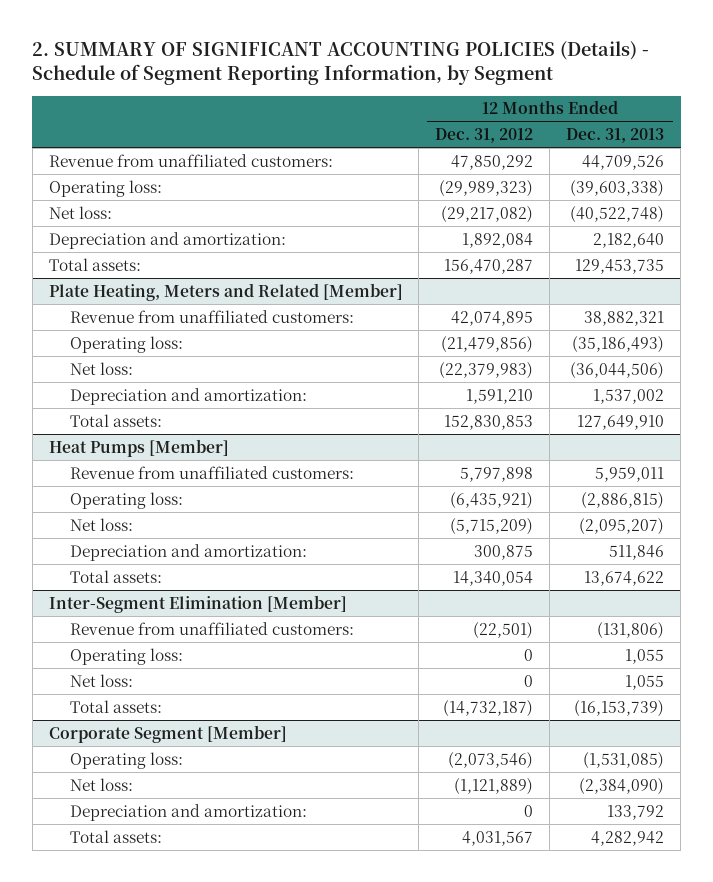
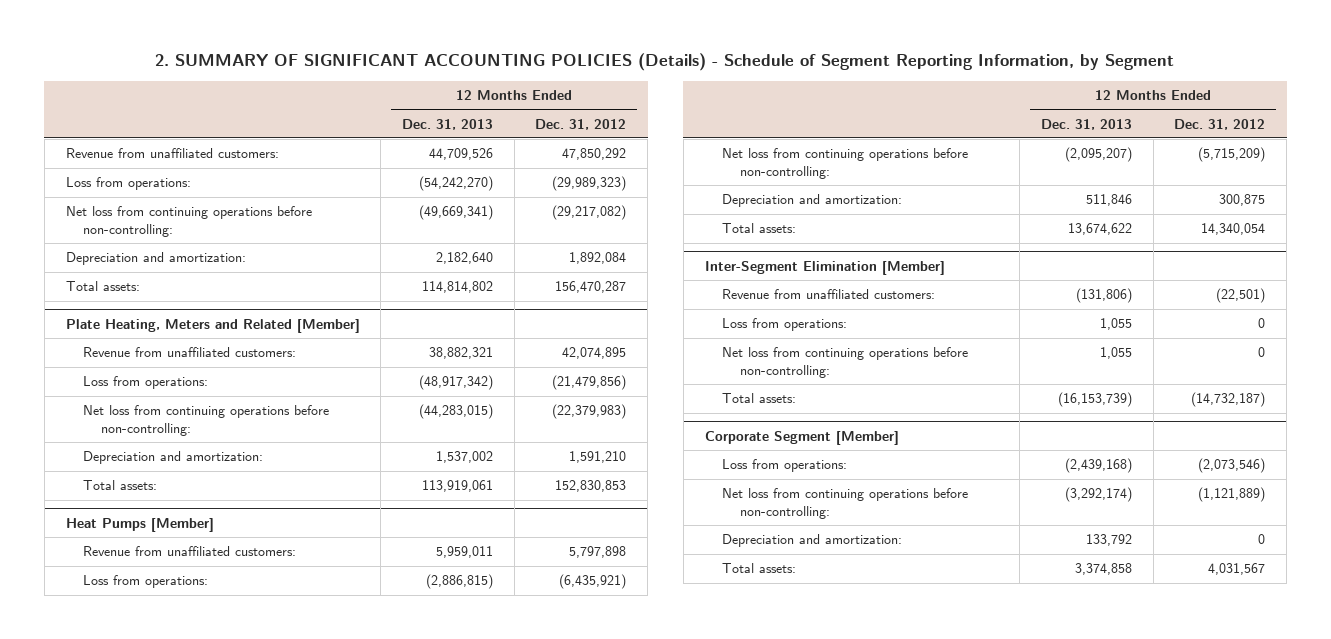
[48,179,162,197] Operating loss: -> [65,177,191,191] Loss from operations:
[570,179,665,197] (39,603,338) -> [418,176,493,192] (54,242,270)
[48,205,112,219] Net loss: -> [65,206,312,237] Net loss from continuing operations before non-controlling:
[570,205,665,223] (40,522,748) -> [418,205,493,221] (49,669,341)
[575,258,665,274] 129,453,735 -> [421,281,493,294] 114,814,802
[69,335,183,353] Operating loss: -> [83,376,209,390] Loss from operations:
[572,335,665,353] (35,186,493) -> [418,375,493,391] (48,917,342)
[69,361,133,375] Net loss: -> [83,405,330,436] Net loss from continuing operations before non-controlling:
[570,361,665,379] (36,044,506) -> [418,404,493,420] (44,283,015)
[577,414,665,430] 127,649,910 -> [421,480,493,493] 113,919,061
[69,491,183,509] Operating loss: -> [83,575,209,589] Loss from operations:
[69,517,133,531] Net loss: -> [722,148,969,179] Net loss from continuing operations before non-controlling:
[69,647,183,665] Operating loss: -> [722,318,848,332] Loss from operations:
[69,673,133,687] Net loss: -> [722,347,969,378] Net loss from continuing operations before non-controlling:
[69,751,183,769] Operating loss: -> [722,459,848,473] Loss from operations:
[583,751,665,769] (1,531,085) -> [1064,458,1132,474] (2,439,168)
[69,777,133,791] Net loss: -> [722,488,969,519] Net loss from continuing operations before non-controlling:
[579,777,665,795] (2,384,090) -> [1064,487,1132,503] (3,292,174)
[591,830,665,846] 4,282,942 -> [1074,563,1132,576] 3,374,858

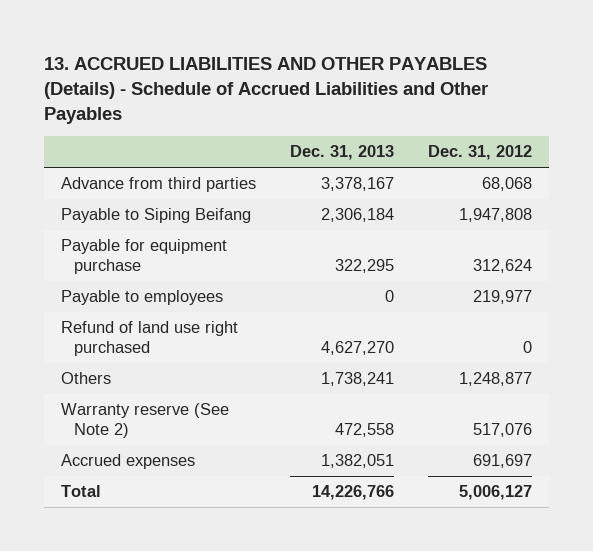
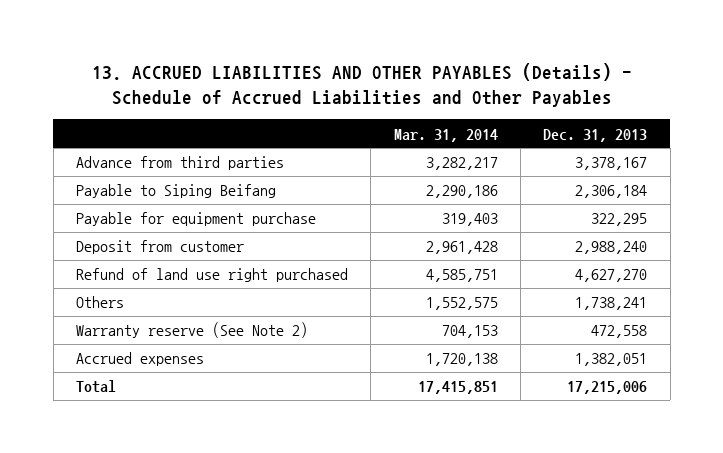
[427,145,532,161] Dec. 31, 2012 -> none
none -> [393,128,498,142] Mar. 31, 2014
[61,289,224,305] Payable to employees -> none
none -> [76,240,245,255] Deposit from customer
[311,484,394,500] 14,226,766 -> [567,381,648,395] 17,215,006

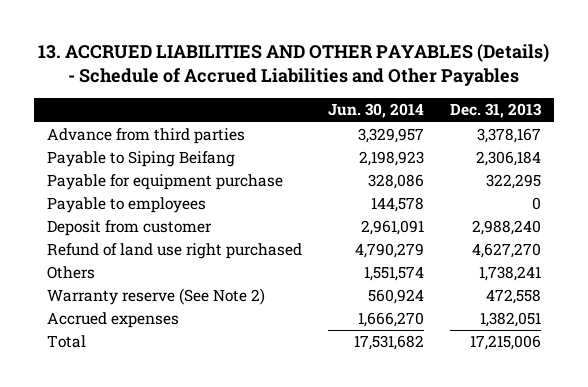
[393,128,498,142] Mar. 31, 2014 -> none
none -> [328,103,425,119] Jun. 30, 2014
none -> [47,197,207,214] Payable to employees

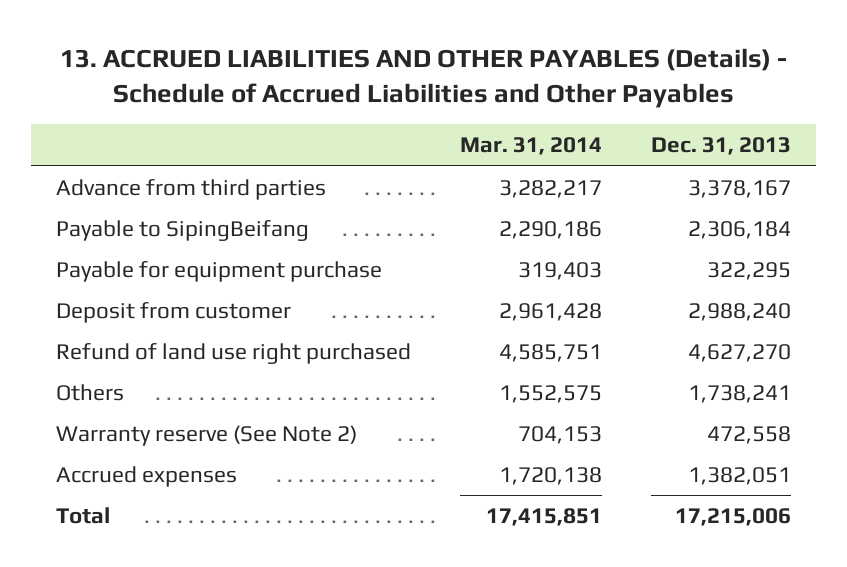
[328,103,425,119] Jun. 30, 2014 -> none
none -> [460,137,603,156] Mar. 31, 2014
[47,151,236,168] Payable to Siping Beifang -> [55,220,309,242] Payable to SipingBeifang
[47,197,207,214] Payable to employees -> none

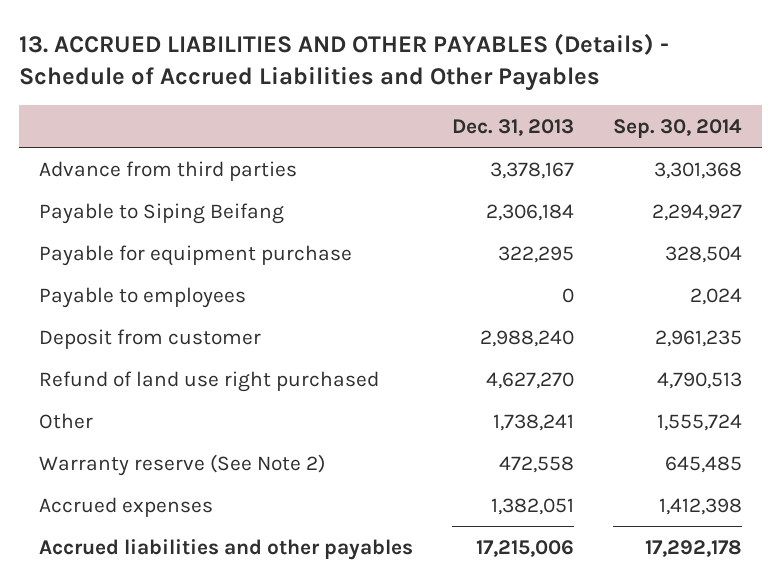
[460,137,603,156] Mar. 31, 2014 -> none
none -> [613,119,743,139] Sep. 30, 2014
[55,220,309,242] Payable to SipingBeifang -> [38,202,284,224] Payable to Siping Beifang
none -> [38,286,246,308] Payable to employees
[55,384,124,402] Others -> [38,412,93,429] Other
[55,507,110,525] Total -> [38,538,413,560] Accrued liabilities and other payables

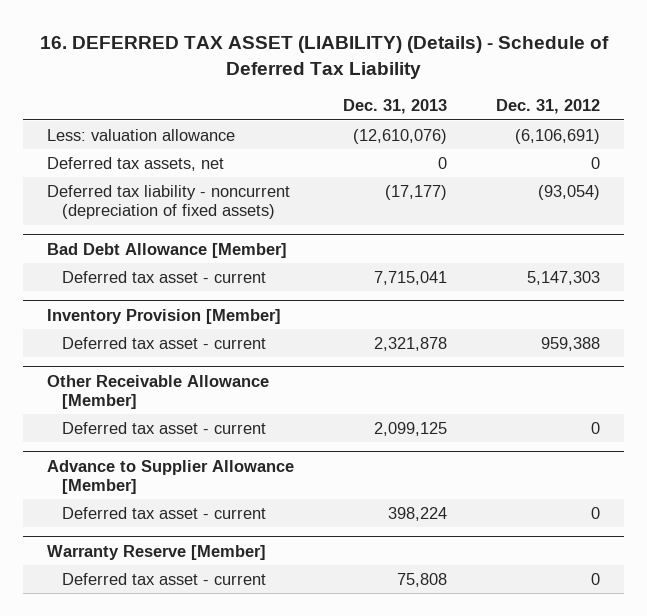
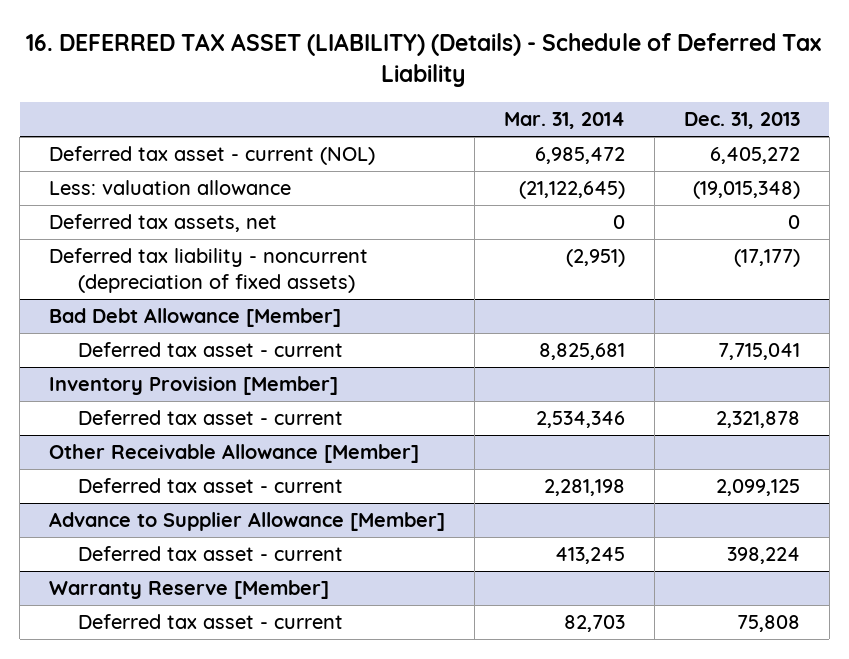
[495,99,600,115] Dec. 31, 2012 -> none
none -> [503,112,625,130] Mar. 31, 2014
none -> [49,146,376,166] Deferred tax asset - current (NOL)
[353,128,448,144] (12,610,076) -> [692,181,800,200] (19,015,348)

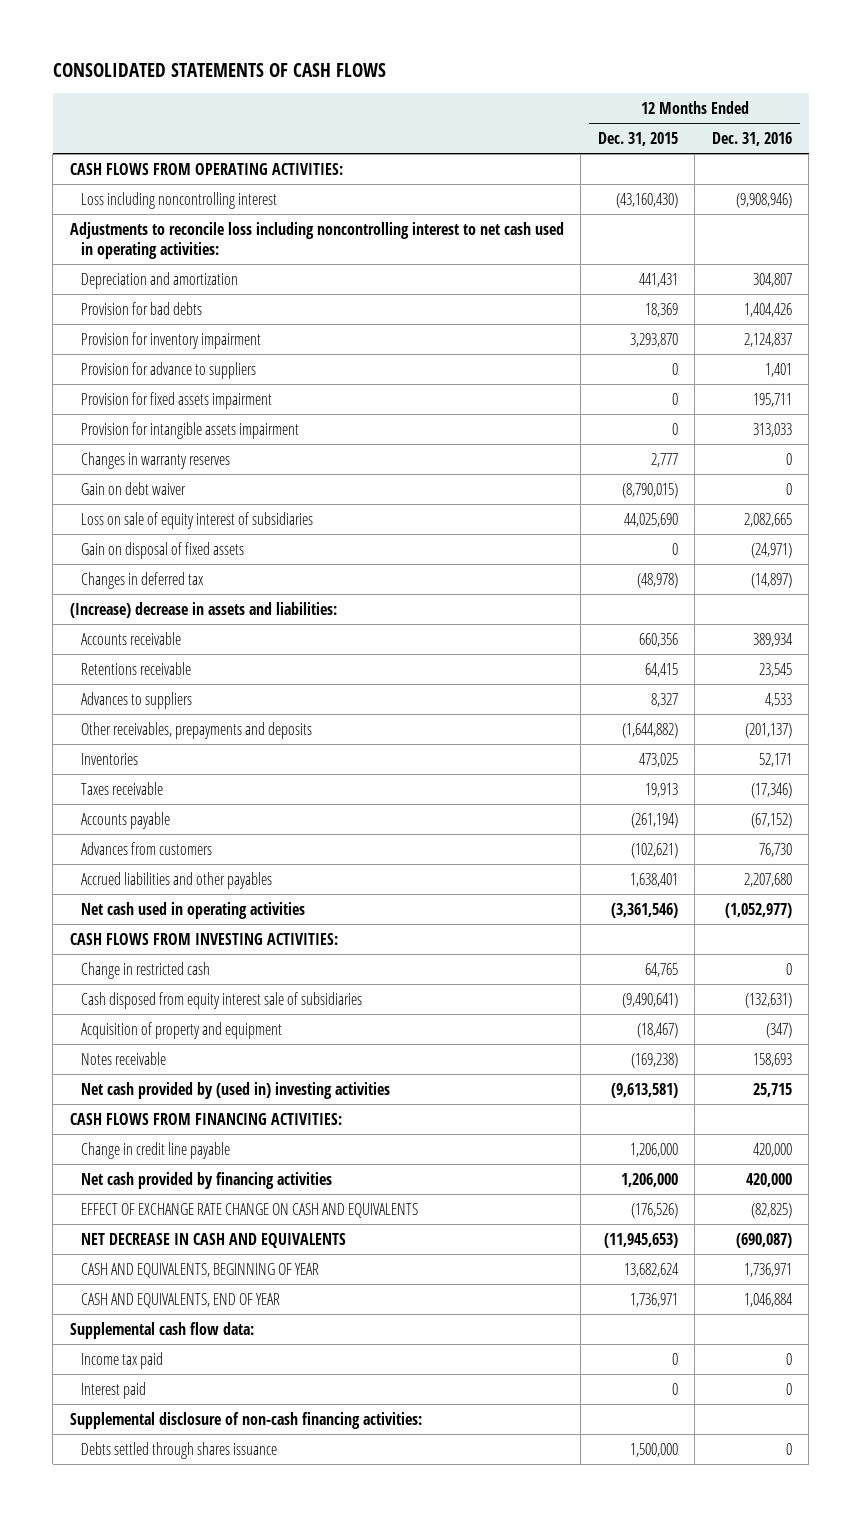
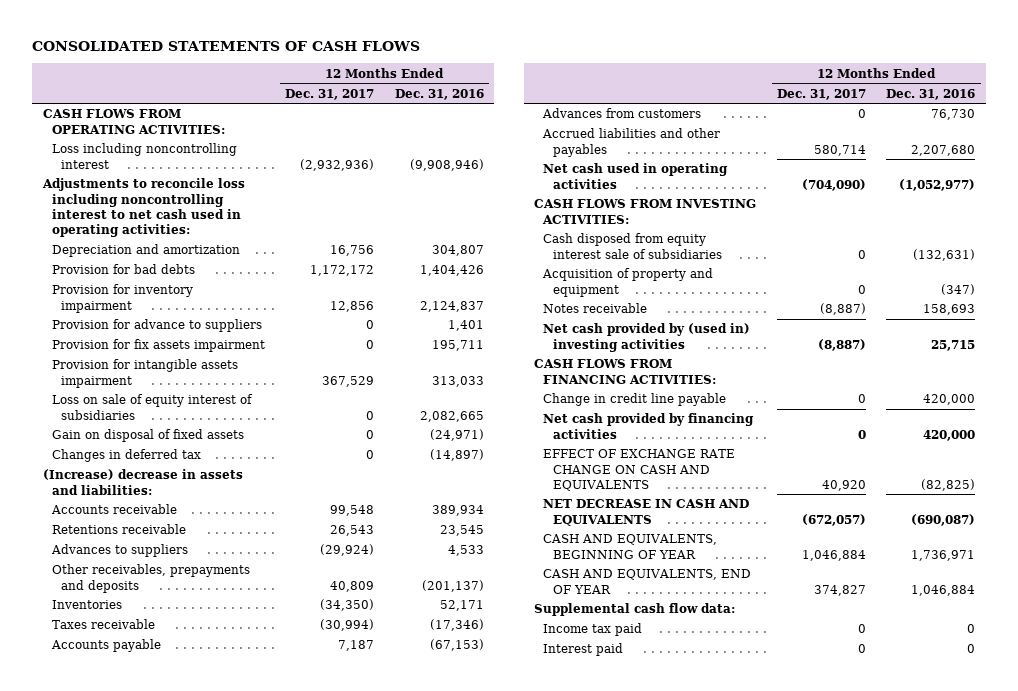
[597,132,678,147] Dec. 31, 2015 -> none
none -> [285,88,375,100] Dec. 31, 2017
[80,391,272,409] Provision for fixed assets impairment -> [51,339,265,353] Provision for fix assets impairment
[80,451,230,469] Changes in warranty reserves -> none
[80,481,186,495] Gain on debt waiver -> none
[750,812,792,828] (67,152) -> [429,639,484,652] (67,153)
[80,961,210,979] Change in restricted cash -> none
[69,1411,422,1429] Supplemental disclosure of non-cash financing activities: -> none
[80,1441,277,1459] Debts settled through shares issuance -> none

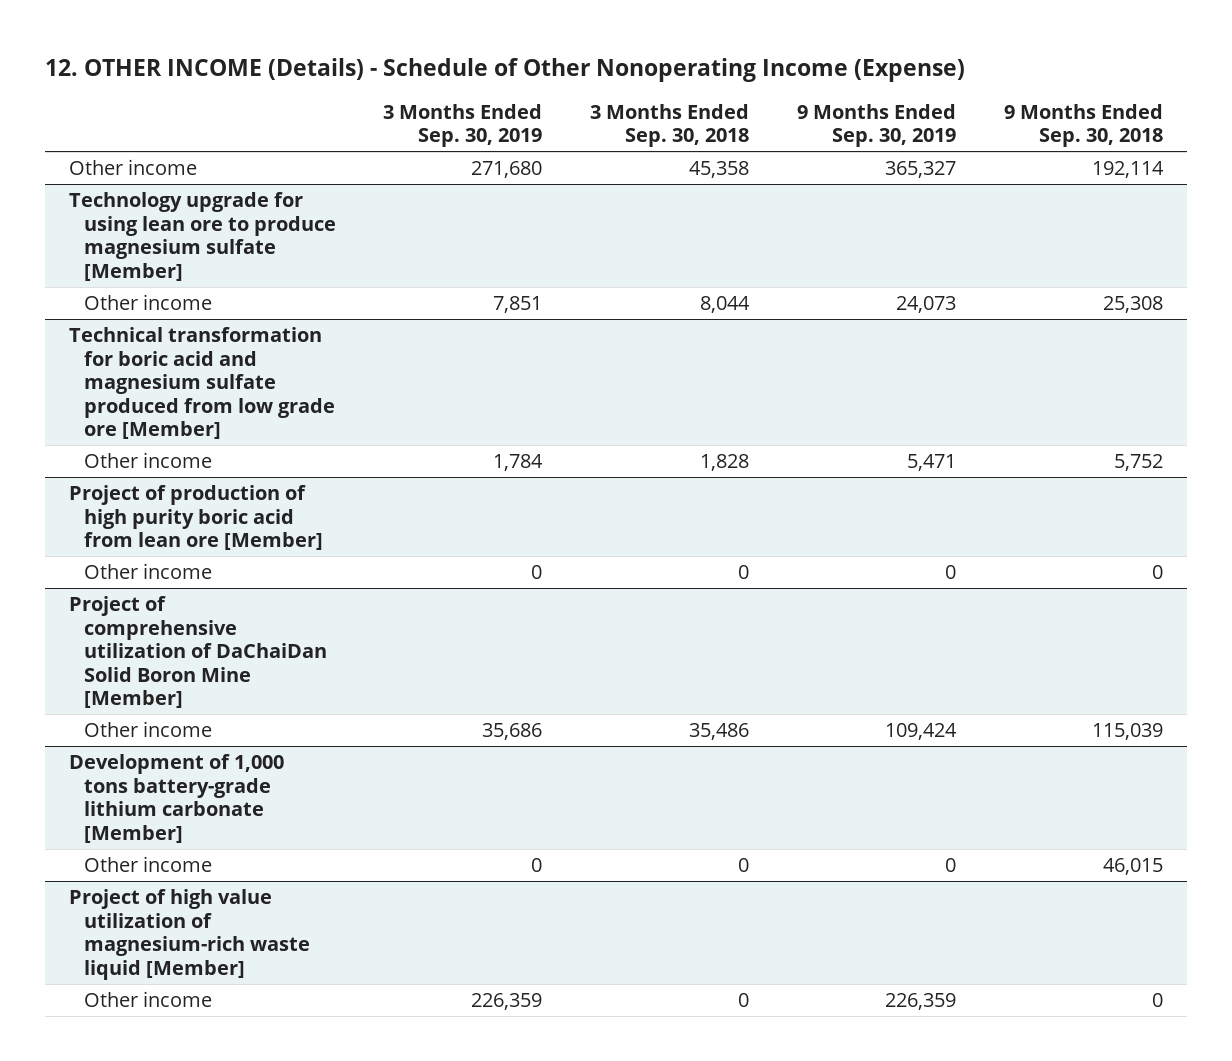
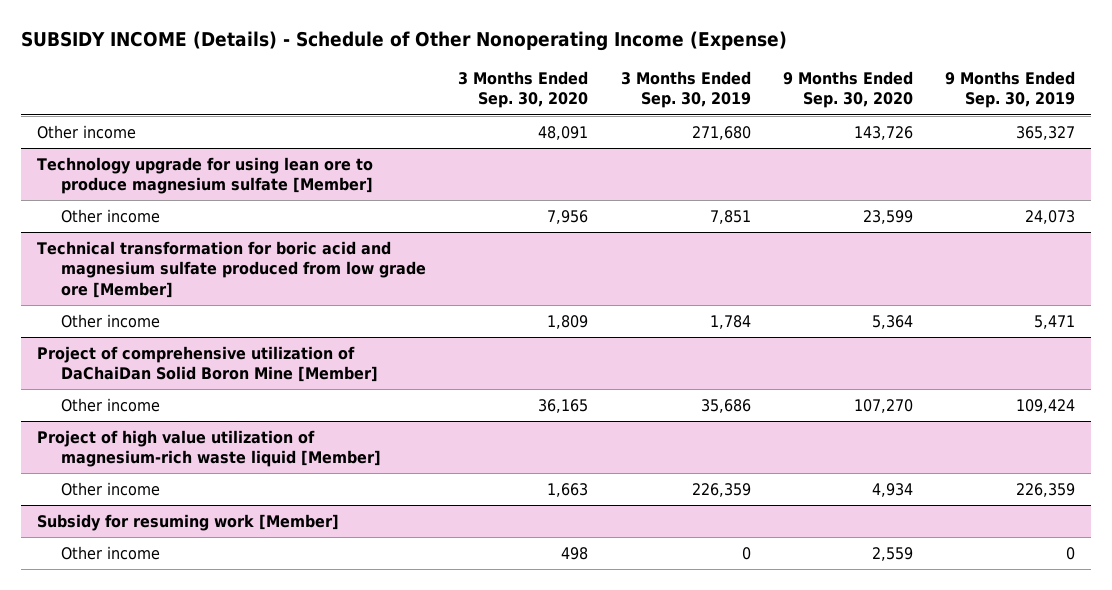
[45,57,966,82] 12. OTHER INCOME (Details) - Schedule of Other Nonoperating Income (Expense) -> [21,31,788,52] SUBSIDY INCOME (Details) - Schedule of Other Nonoperating Income (Expense)
[590,103,750,148] 3 Months Ended Sep. 30, 2018 -> none
[1003,103,1163,148] 9 Months Ended Sep. 30, 2018 -> none
none -> [458,71,589,109] 3 Months Ended Sep. 30, 2020
none -> [782,71,913,109] 9 Months Ended Sep. 30, 2020
[69,485,323,551] Project of production of high purity boric acid from lean ore [Member] -> none
[83,563,212,580] Other income -> none
[69,754,285,843] Development of 1,000 tons battery-grade lithium carbonate [Member] -> none
[83,856,212,873] Other income -> none
none -> [37,513,340,531] Subsidy for resuming work [Member]
none -> [61,545,161,560] Other income

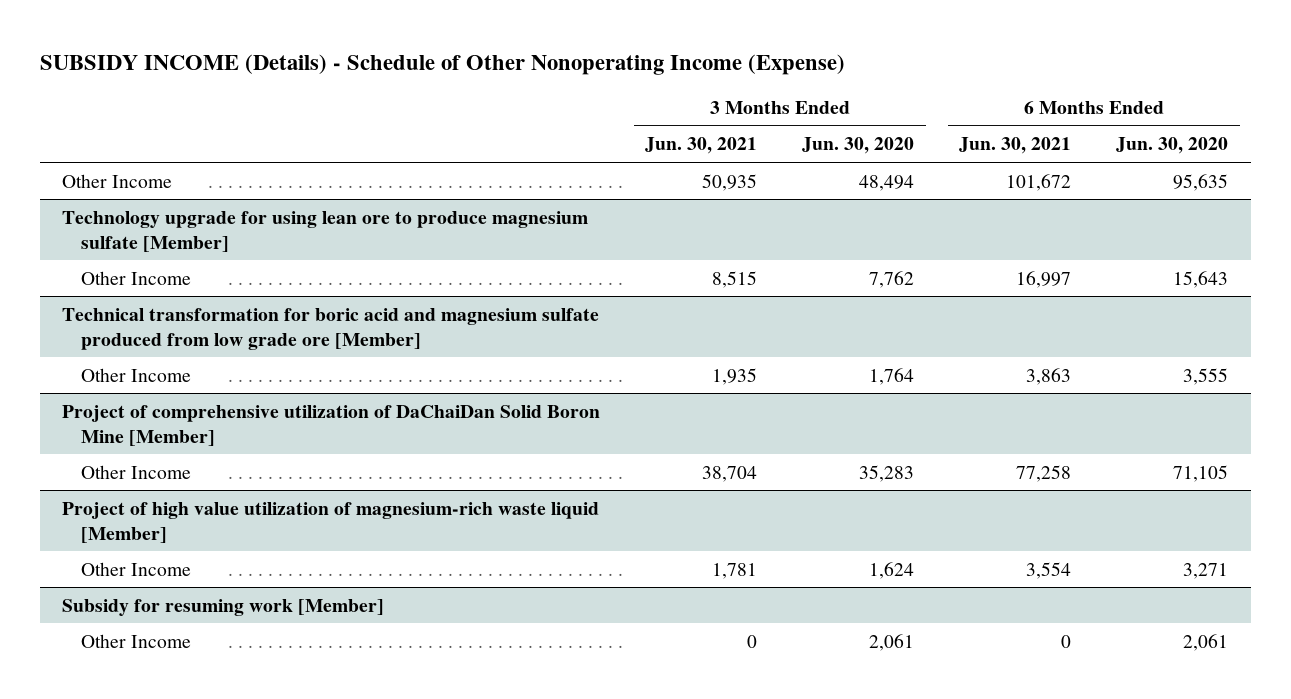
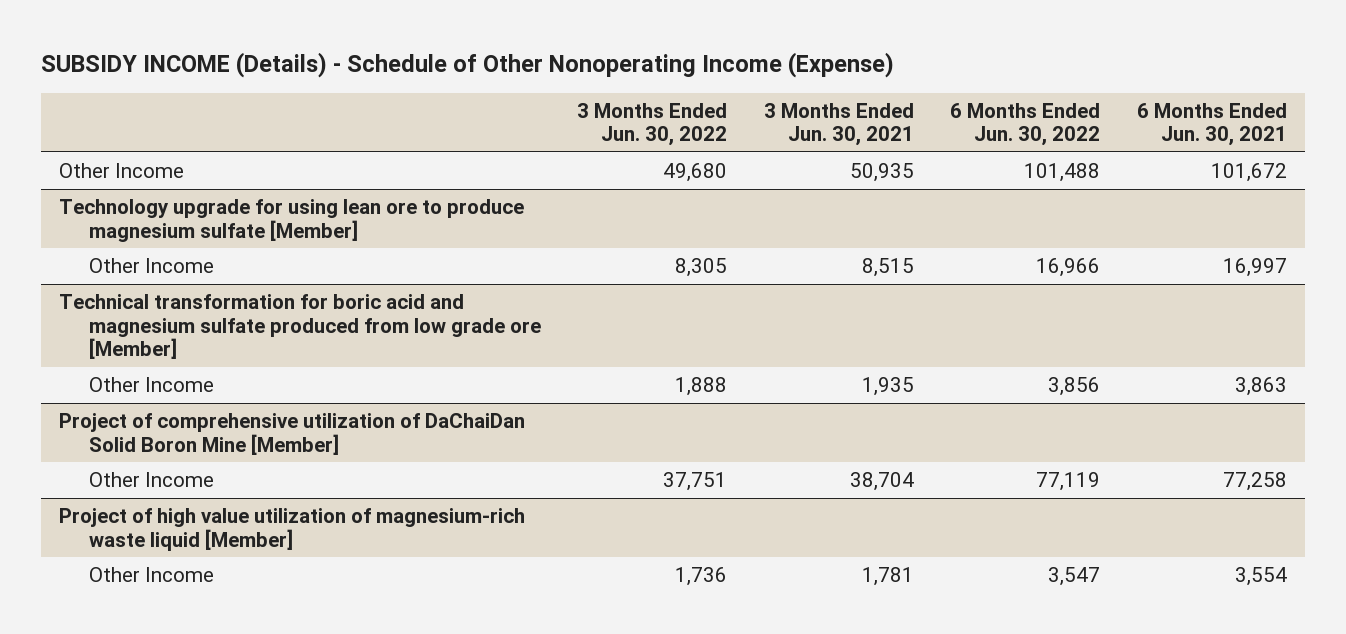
[802,137,915,155] Jun. 30, 2020 -> none
[1116,137,1229,155] Jun. 30, 2020 -> none
none -> [577,102,728,147] 3 Months Ended Jun. 30, 2022
none -> [950,102,1101,147] 6 Months Ended Jun. 30, 2022
[62,598,385,616] Subsidy for resuming work [Member] -> none
[80,633,191,648] Other Income -> none

